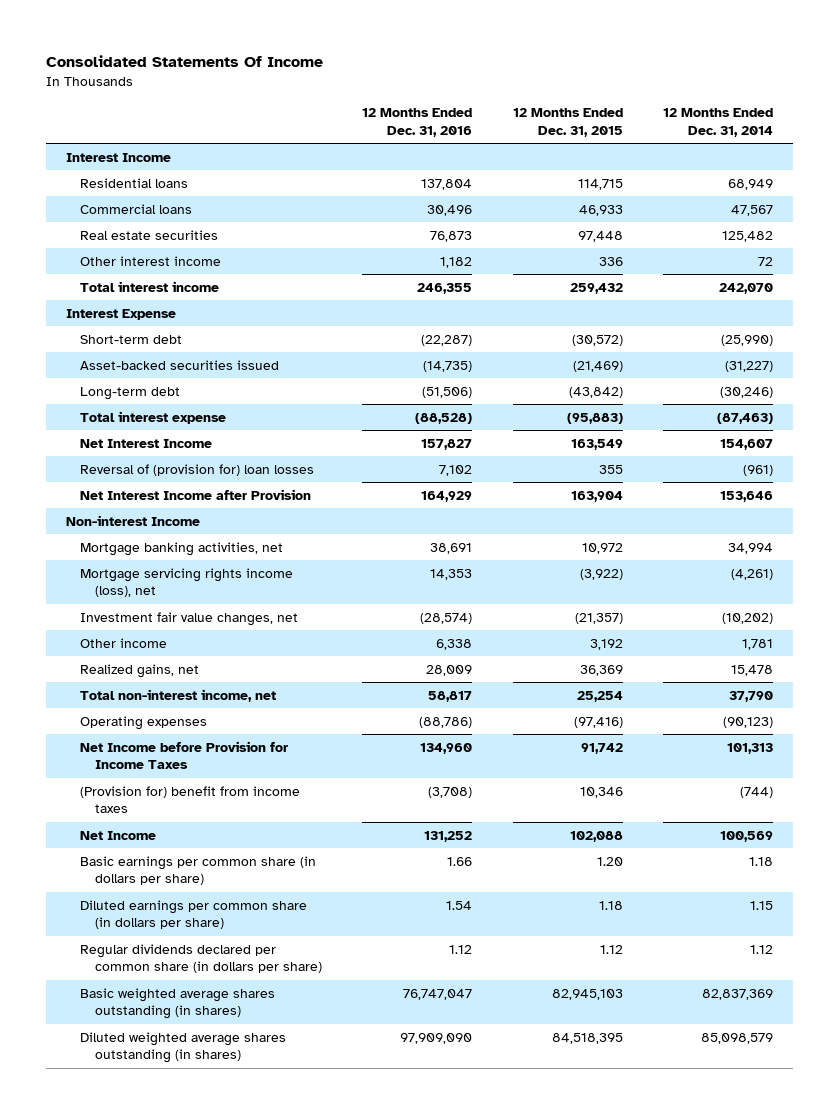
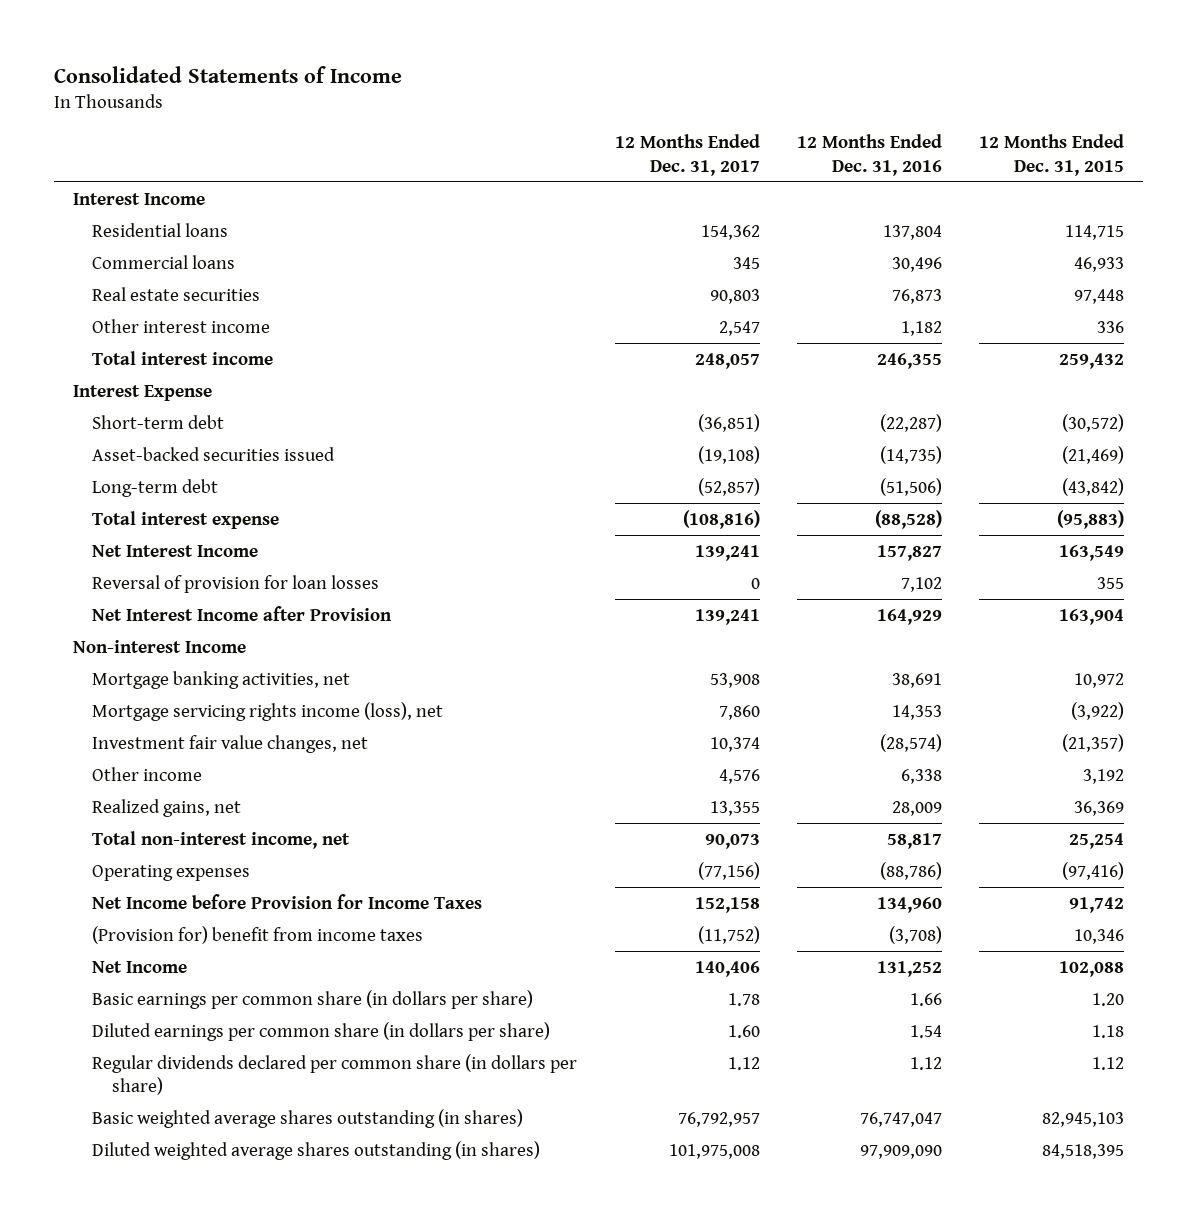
[45,55,323,68] Consolidated Statements Of Income -> [54,65,403,83] Consolidated Statements of Income
[663,108,774,138] 12 Months Ended Dec. 31, 2014 -> none
none -> [614,134,760,176] 12 Months Ended Dec. 31, 2017
[80,463,315,476] Reversal of (provision for) loan losses -> [92,574,380,593] Reversal of provision for loan losses

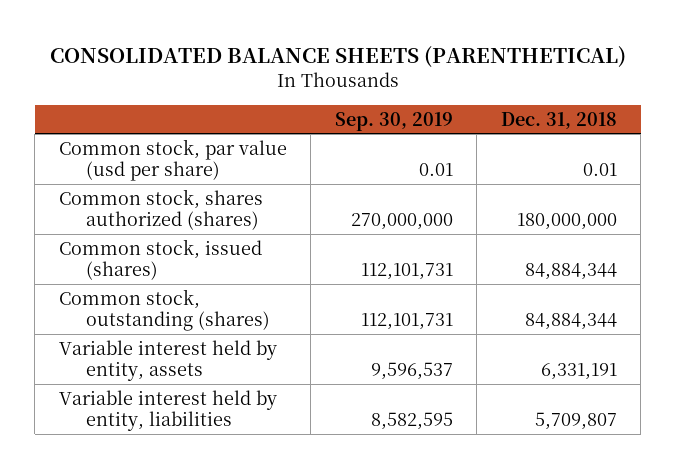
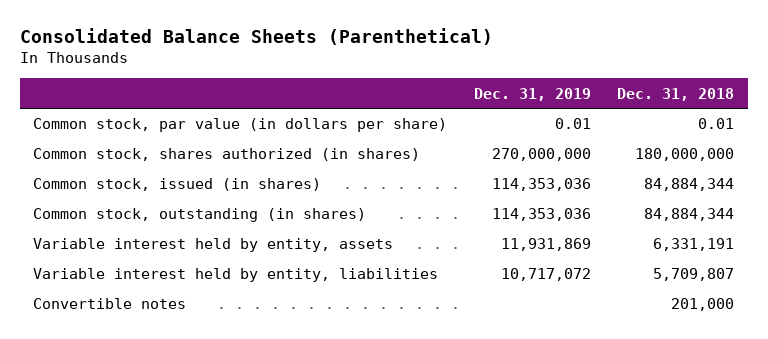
[49,45,626,68] CONSOLIDATED BALANCE SHEETS (PARENTHETICAL) -> [19,28,493,46] Consolidated Balance Sheets (Parenthetical)
[334,111,453,131] Sep. 30, 2019 -> none
none -> [473,87,591,101] Dec. 31, 2019
[58,138,287,182] Common stock, par value (usd per share) -> [33,118,448,133] Common stock, par value (in dollars per share)
[58,188,263,231] Common stock, shares authorized (shares) -> [33,148,421,162] Common stock, shares authorized (in shares)
[58,238,262,281] Common stock, issued (shares) -> [33,178,322,192] Common stock, issued (in shares)
[58,288,270,332] Common stock, outstanding (shares) -> [33,208,367,223] Common stock, outstanding (in shares)
none -> [33,298,187,310] Convertible notes

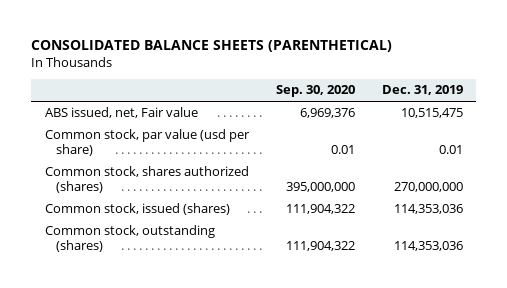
[19,28,493,46] Consolidated Balance Sheets (Parenthetical) -> [31,40,393,53] CONSOLIDATED BALANCE SHEETS (PARENTHETICAL)
[617,87,735,101] Dec. 31, 2018 -> none
none -> [275,85,355,98] Sep. 30, 2020
[33,238,394,253] Variable interest held by entity, assets -> none
[33,268,439,283] Variable interest held by entity, liabilities -> none
[33,298,187,310] Convertible notes -> none
none -> [44,107,198,119] ABS issued, net, Fair value
[33,118,448,133] Common stock, par value (in dollars per share) -> [44,129,250,157] Common stock, par value (usd per share)
[33,148,421,162] Common stock, shares authorized (in shares) -> [44,166,249,194] Common stock, shares authorized (shares)
[33,178,322,192] Common stock, issued (in shares) -> [44,203,230,216] Common stock, issued (shares)
[33,208,367,223] Common stock, outstanding (in shares) -> [44,225,215,253] Common stock, outstanding (shares)

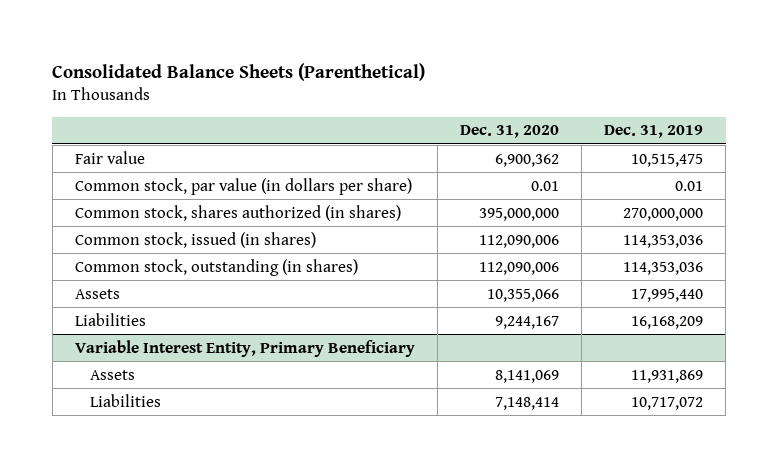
[31,40,393,53] CONSOLIDATED BALANCE SHEETS (PARENTHETICAL) -> [52,62,426,81] Consolidated Balance Sheets (Parenthetical)
[275,85,355,98] Sep. 30, 2020 -> none
none -> [459,125,559,139] Dec. 31, 2020
[44,107,198,119] ABS issued, net, Fair value -> [74,150,145,164] Fair value
[44,129,250,157] Common stock, par value (usd per share) -> [74,177,412,195] Common stock, par value (in dollars per share)
[44,166,249,194] Common stock, shares authorized (shares) -> [74,204,401,221] Common stock, shares authorized (in shares)
[44,203,230,216] Common stock, issued (shares) -> [74,231,316,248] Common stock, issued (in shares)
[44,225,215,253] Common stock, outstanding (shares) -> [74,258,358,276] Common stock, outstanding (in shares)
none -> [74,288,120,299] Assets
none -> [74,312,146,326] Liabilities
none -> [74,339,415,357] Variable Interest Entity, Primary Beneficiary
none -> [89,369,135,380] Assets
none -> [89,393,161,407] Liabilities

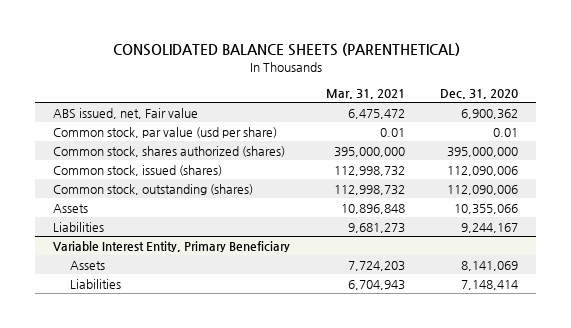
[52,62,426,81] Consolidated Balance Sheets (Parenthetical) -> [112,43,460,57] CONSOLIDATED BALANCE SHEETS (PARENTHETICAL)
[604,125,704,139] Dec. 31, 2019 -> none
none -> [325,88,405,99] Mar. 31, 2021
[74,150,145,164] Fair value -> [53,107,199,119] ABS issued, net, Fair value
[74,177,412,195] Common stock, par value (in dollars per share) -> [53,126,278,138] Common stock, par value (usd per share)
[74,204,401,221] Common stock, shares authorized (in shares) -> [53,145,286,157] Common stock, shares authorized (shares)
[74,231,316,248] Common stock, issued (in shares) -> [53,164,223,176] Common stock, issued (shares)
[74,258,358,276] Common stock, outstanding (in shares) -> [53,183,254,195] Common stock, outstanding (shares)

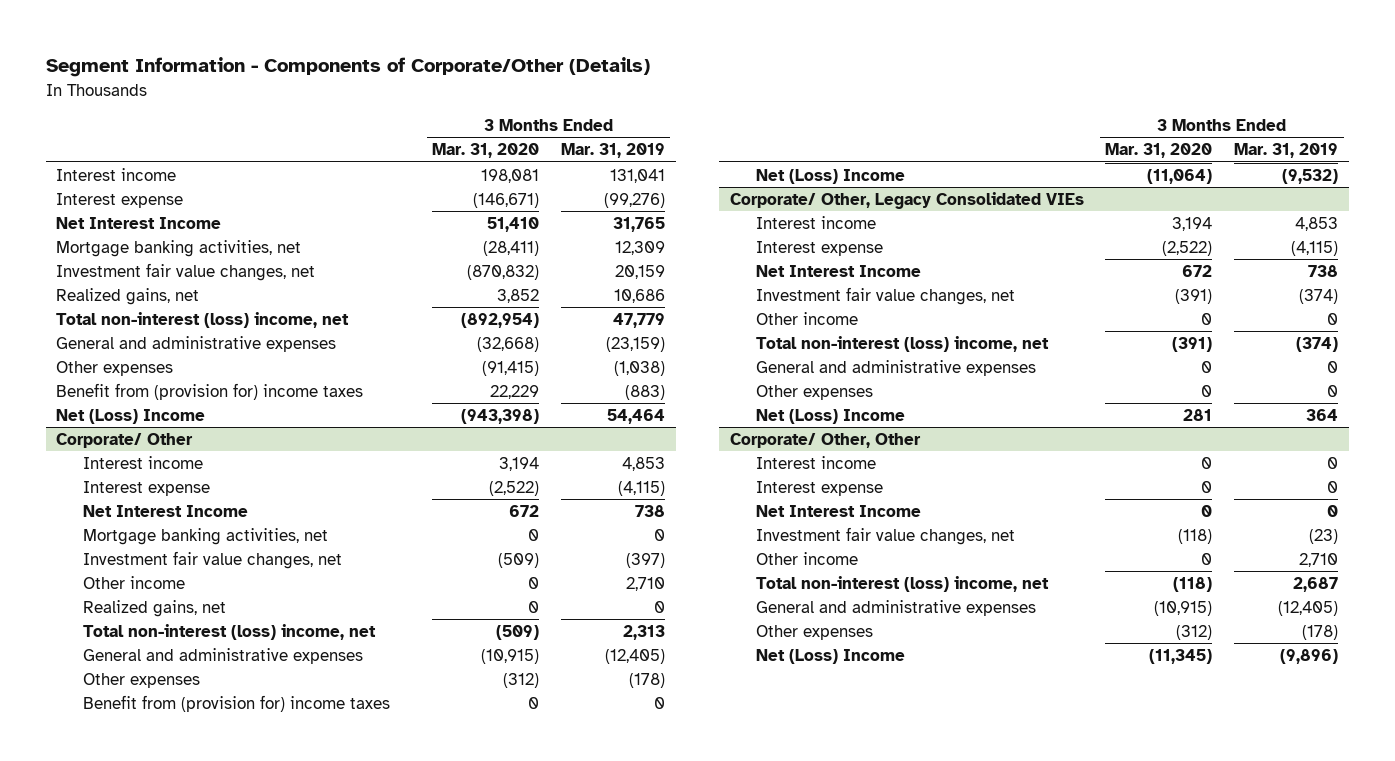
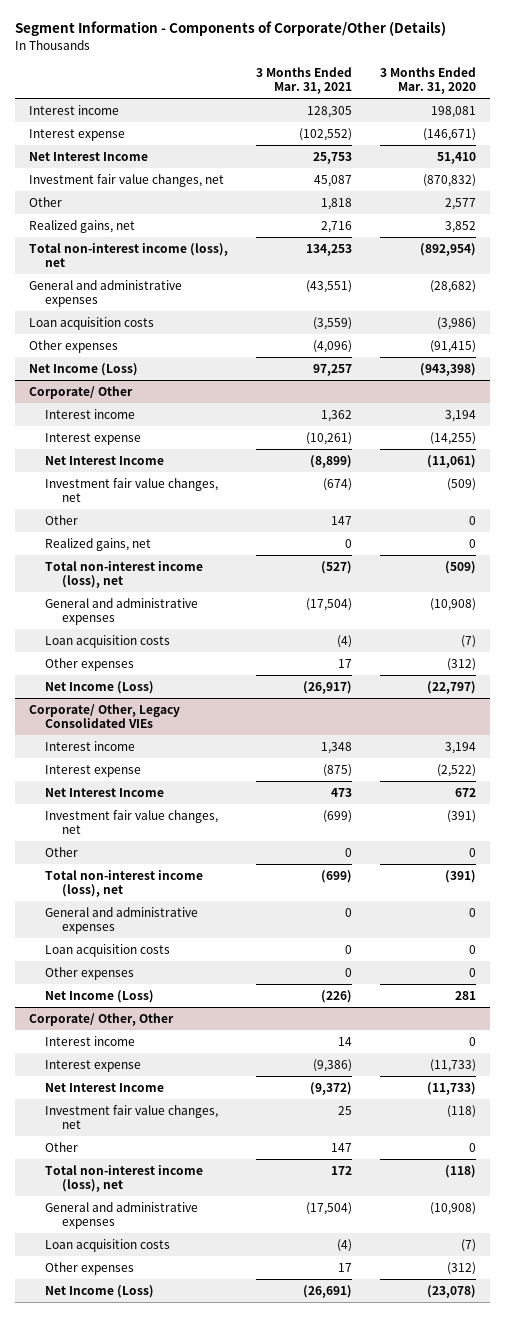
[560,143,665,159] Mar. 31, 2019 -> none
none -> [256,67,353,95] 3 Months Ended Mar. 31, 2021
[56,240,302,258] Mortgage banking activities, net -> none
none -> [29,196,63,207] Other
[56,312,350,329] Total non-interest (loss) income, net -> [29,242,229,267] Total non-interest income (loss), net
[477,337,540,353] (32,668) -> [430,279,477,293] (28,682)
none -> [29,316,155,330] Loan acquisition costs
[56,383,364,401] Benefit from (provision for) income taxes -> none
[56,409,206,425] Net (Loss) Income -> [29,362,139,376] Net Income (Loss)
[82,528,328,546] Mortgage banking activities, net -> none
[489,481,540,497] (2,522) -> [430,431,477,445] (14,255)
[509,505,540,518] 672 -> [427,454,477,468] (11,061)
[82,576,185,590] Other income -> [45,514,79,525] Other
[82,624,376,641] Total non-interest (loss) income, net -> [45,560,204,588] Total non-interest income (loss), net
[481,649,540,665] (10,915) -> [430,597,477,611] (10,908)
none -> [45,634,171,648] Loan acquisition costs
[82,695,390,713] Benefit from (provision for) income taxes -> none
[755,169,905,185] Net (Loss) Income -> [45,680,155,694] Net Income (Loss)
[1147,169,1213,185] (11,064) -> [427,680,477,694] (22,797)
[755,312,858,326] Other income -> [45,846,79,857] Other
[755,336,1049,353] Total non-interest (loss) income, net -> [45,869,204,897] Total non-interest income (loss), net
none -> [45,943,171,957] Loan acquisition costs
[755,409,905,425] Net (Loss) Income -> [45,989,155,1003] Net Income (Loss)
[1201,481,1213,494] 0 -> [430,1058,477,1072] (11,733)
[1201,505,1213,518] 0 -> [427,1081,477,1095] (11,733)
[755,552,858,566] Other income -> [45,1141,79,1152] Other
[755,576,1049,593] Total non-interest (loss) income, net -> [45,1164,204,1192] Total non-interest income (loss), net
[1154,601,1213,617] (10,915) -> [430,1201,477,1215] (10,908)
none -> [45,1238,171,1252] Loan acquisition costs
[755,649,905,665] Net (Loss) Income -> [45,1284,155,1298] Net Income (Loss)
[1149,649,1213,665] (11,345) -> [427,1284,477,1298] (23,078)

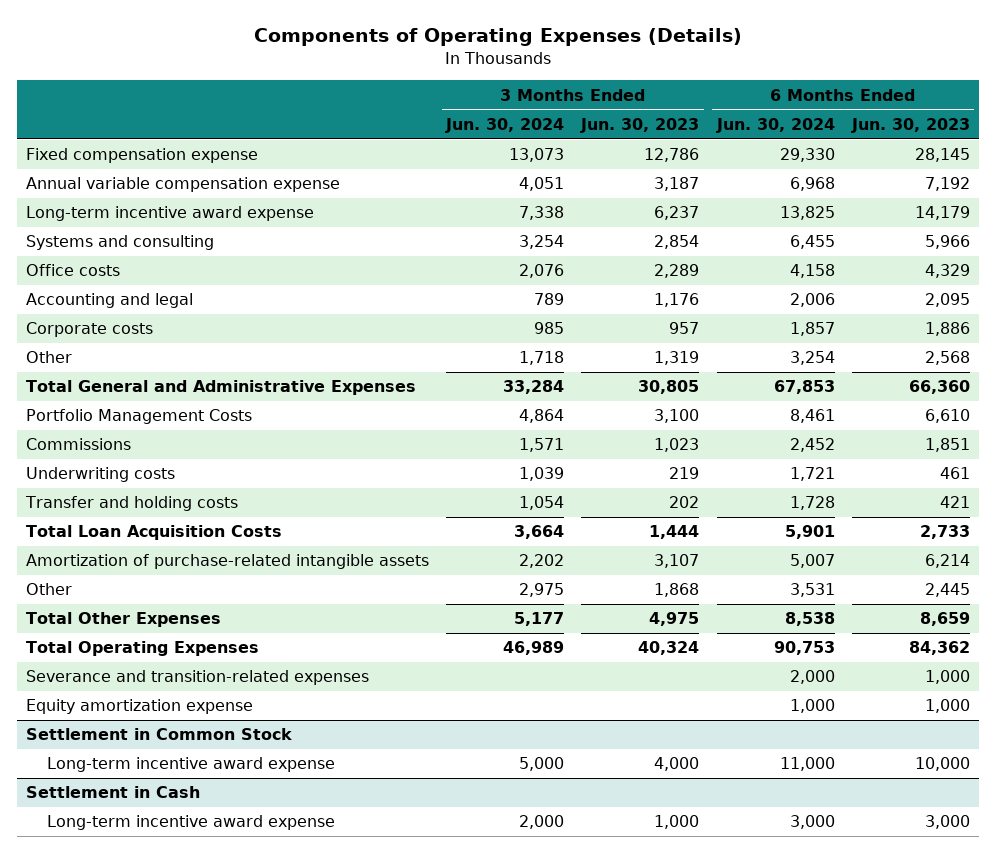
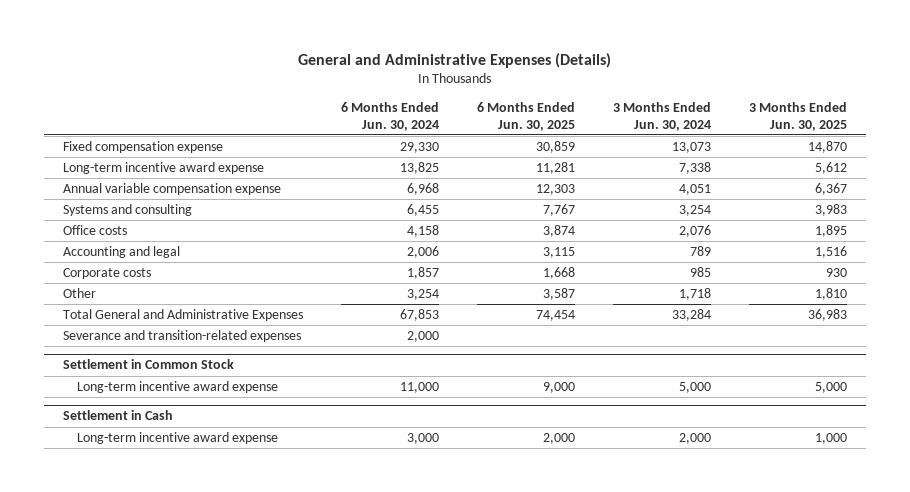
[253,28,742,47] Components of Operating Expenses (Details) -> [298,53,612,69] General and Administrative Expenses (Details)
[580,117,700,133] Jun. 30, 2023 -> none
[850,117,970,133] Jun. 30, 2023 -> none
none -> [477,101,576,131] 6 Months Ended Jun. 30, 2025
none -> [748,101,847,131] 3 Months Ended Jun. 30, 2025
[25,177,340,193] Annual variable compensation expense -> [63,183,282,196] Annual variable compensation expense
[25,409,252,425] Portfolio Management Costs -> none
[25,438,131,451] Commissions -> none
[25,467,175,483] Underwriting costs -> none
[24,496,238,512] Transfer and holding costs -> none
[25,525,282,541] Total Loan Acquisition Costs -> none
[25,554,429,570] Amortization of purchase-related intangible assets -> none
[25,583,72,596] Other -> none
[25,612,221,628] Total Other Expenses -> none
[25,641,259,657] Total Operating Expenses -> none
[25,699,253,715] Equity amortization expense -> none

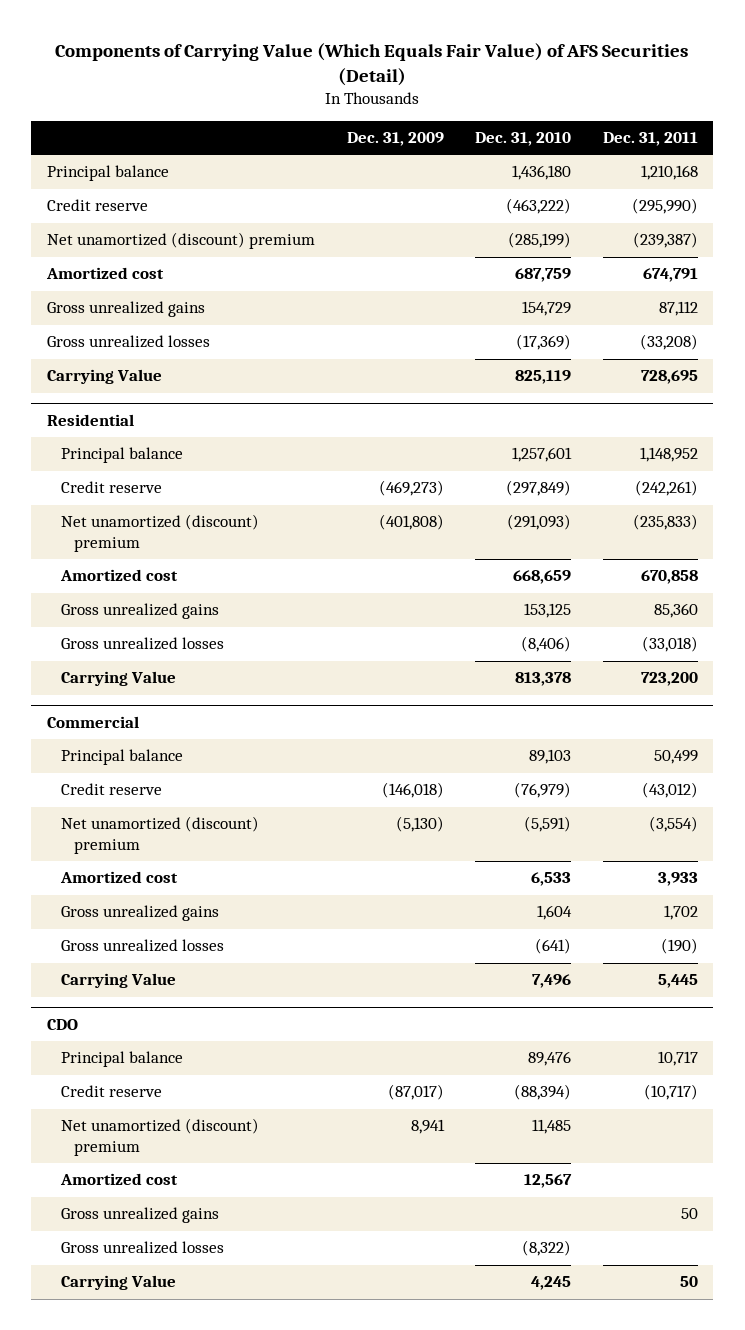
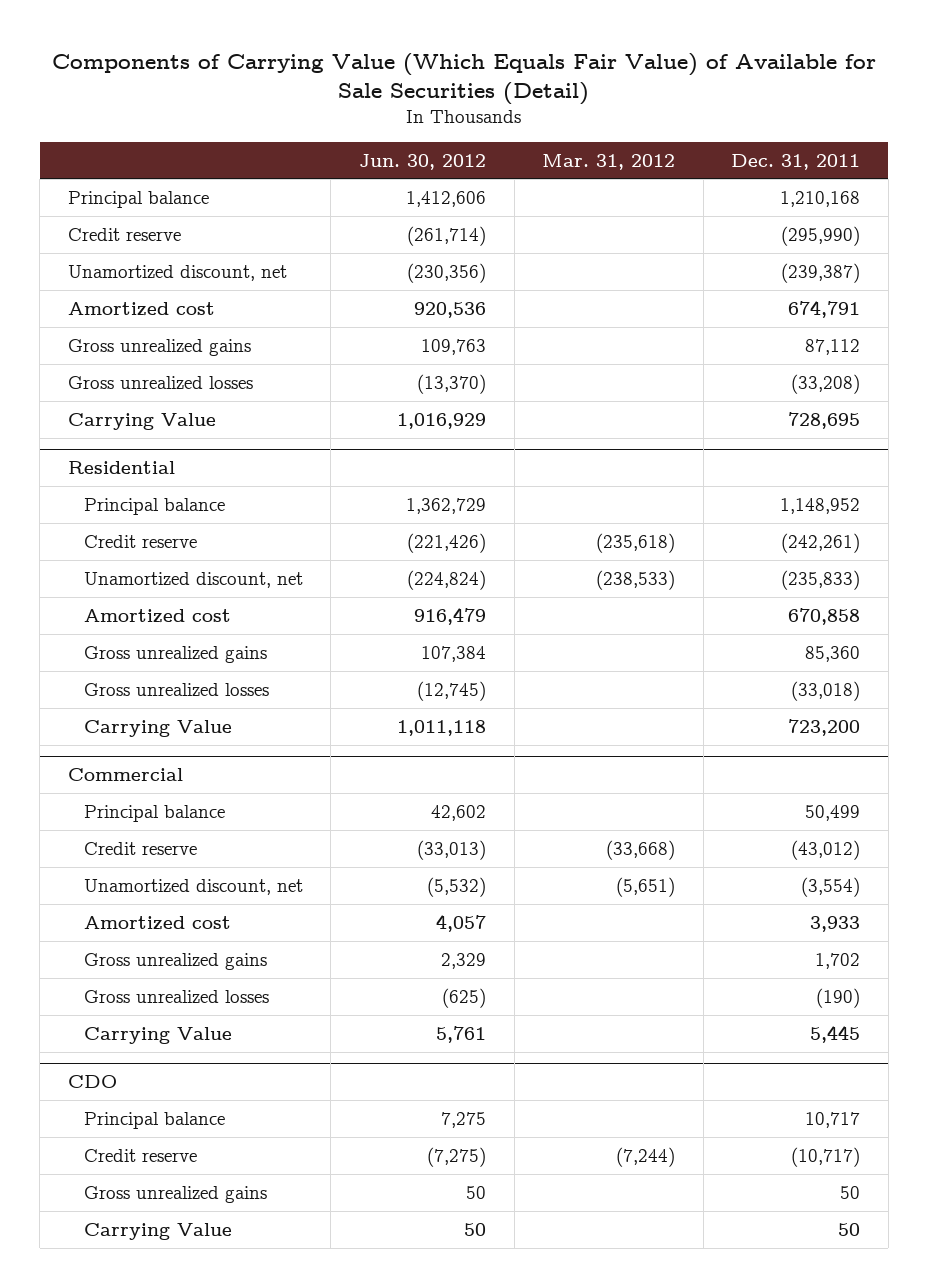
[55,42,689,87] Components of Carrying Value (Which Equals Fair Value) of AFS Securities (Detail) -> [51,52,876,105] Components of Carrying Value (Which Equals Fair Value) of Available for Sale Securities (Detail)
[346,132,444,147] Dec. 31, 2009 -> none
[475,132,572,147] Dec. 31, 2010 -> none
none -> [358,153,486,170] Jun. 30, 2012
none -> [542,153,676,170] Mar. 31, 2012
[47,232,316,250] Net unamortized (discount) premium -> [67,264,287,281] Unamortized discount, net
[60,514,259,553] Net unamortized (discount) premium -> [83,571,303,588] Unamortized discount, net
[60,816,259,855] Net unamortized (discount) premium -> [83,878,303,895] Unamortized discount, net
[60,1118,259,1157] Net unamortized (discount) premium -> none
[59,1173,178,1186] Amortized cost -> none
[60,1241,224,1255] Gross unrealized losses -> none

